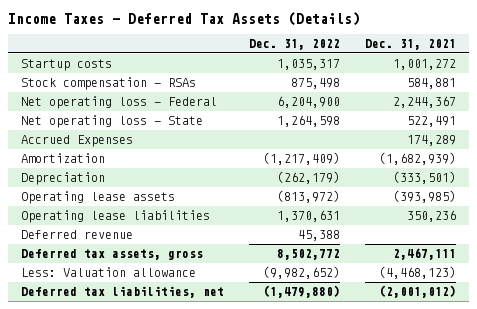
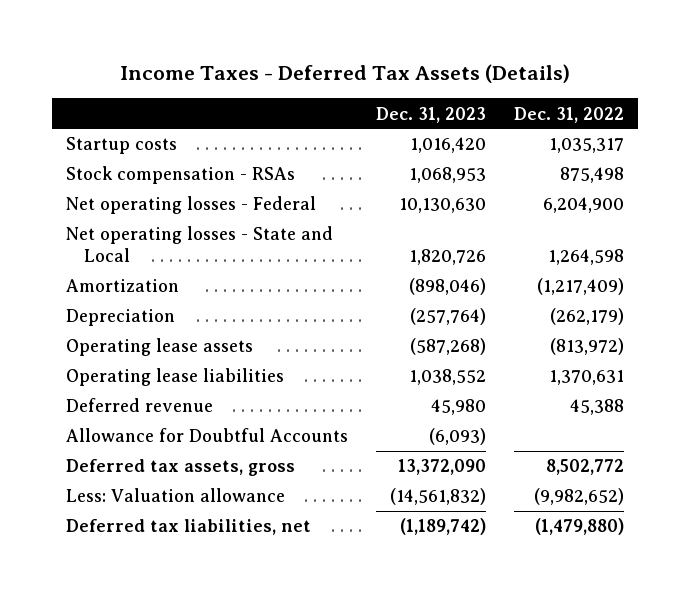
[365,38,457,50] Dec. 31, 2021 -> none
none -> [376,106,487,123] Dec. 31, 2023
[20,135,133,148] Accrued Expenses -> none
[20,96,217,110] Net operating loss - Federal -> [66,196,317,215] Net operating losses - Federal
[20,115,203,129] Net operating loss - State -> [66,226,334,263] Net operating losses - State and Local
none -> [66,428,349,443] Allowance for Doubtful Accounts

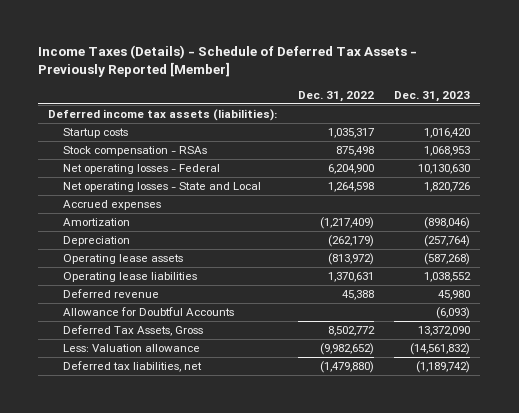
[120,64,571,84] Income Taxes - Deferred Tax Assets (Details) -> [38,45,418,78] Income Taxes (Details) - Schedule of Deferred Tax Assets - Previously Reported [Member]
none -> [48,109,278,122] Deferred income tax assets (liabilities):
none -> [62,200,161,211] Accrued expenses
[66,459,296,477] Deferred tax assets, gross -> [62,325,203,337] Deferred Tax Assets, Gross

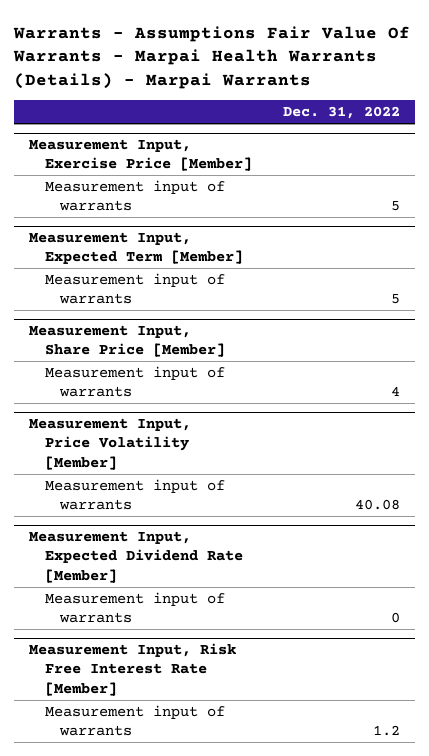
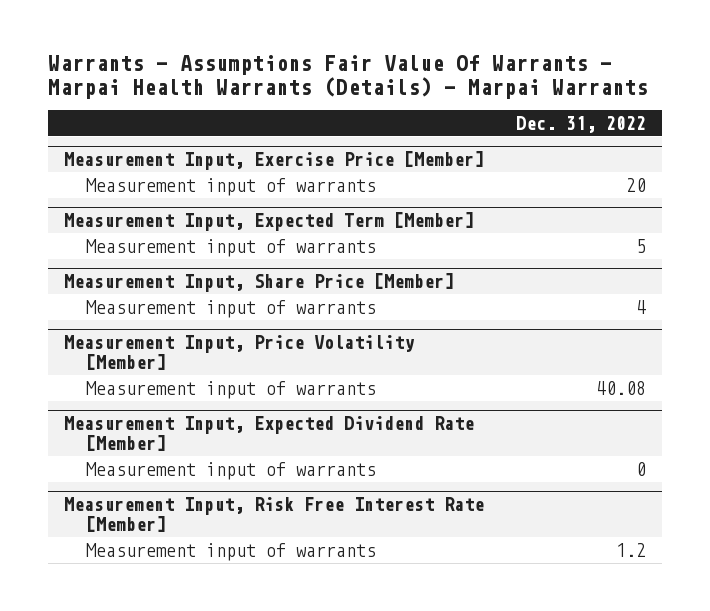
[390,200,400,211] 5 -> [626,177,647,192] 20

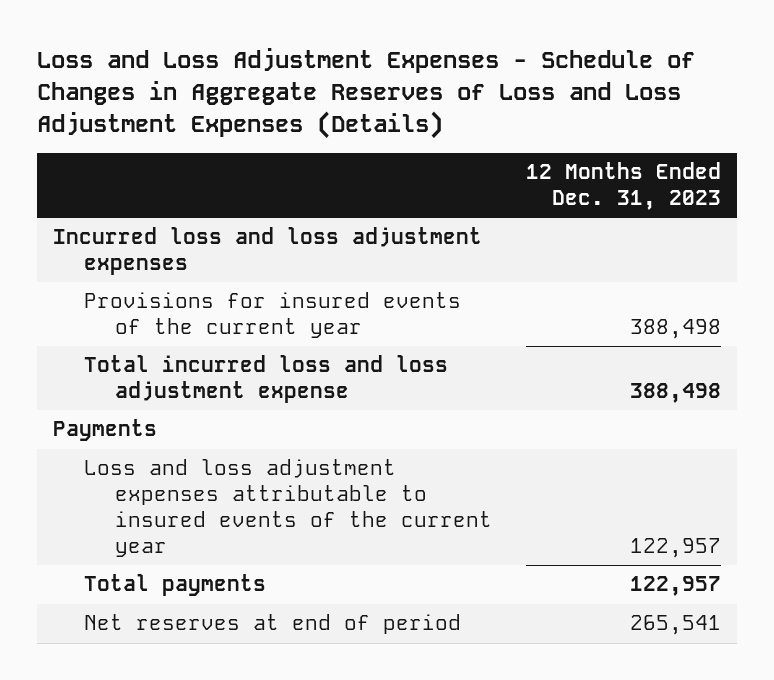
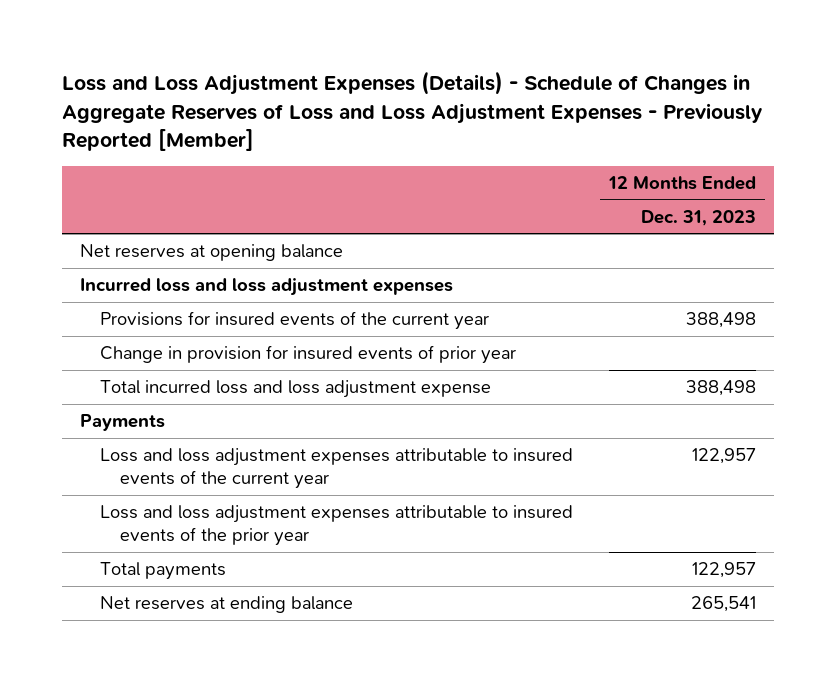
[36,48,695,140] Loss and Loss Adjustment Expenses - Schedule of Changes in Aggregate Reserves of Loss and Loss Adjustment Expenses (Details) -> [61,71,763,152] Loss and Loss Adjustment Expenses (Details) - Schedule of Changes in Aggregate Reserves of Loss and Loss Adjustment Expenses - Previously Reported [Member]
none -> [79,244,343,262] Net reserves at opening balance
none -> [100,345,517,365] Change in provision for insured events of prior year
none -> [100,505,574,547] Loss and loss adjustment expenses attributable to insured events of the prior year
[84,614,462,635] Net reserves at end of period -> [100,596,354,614] Net reserves at ending balance

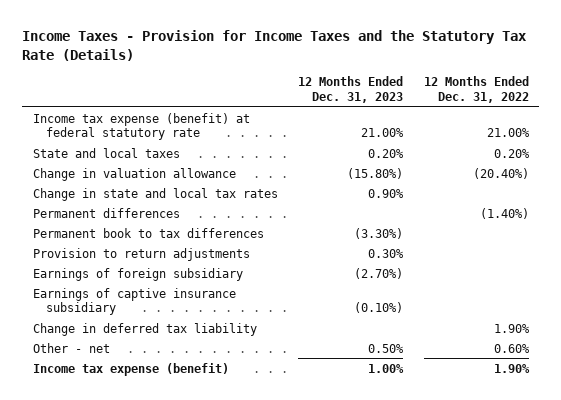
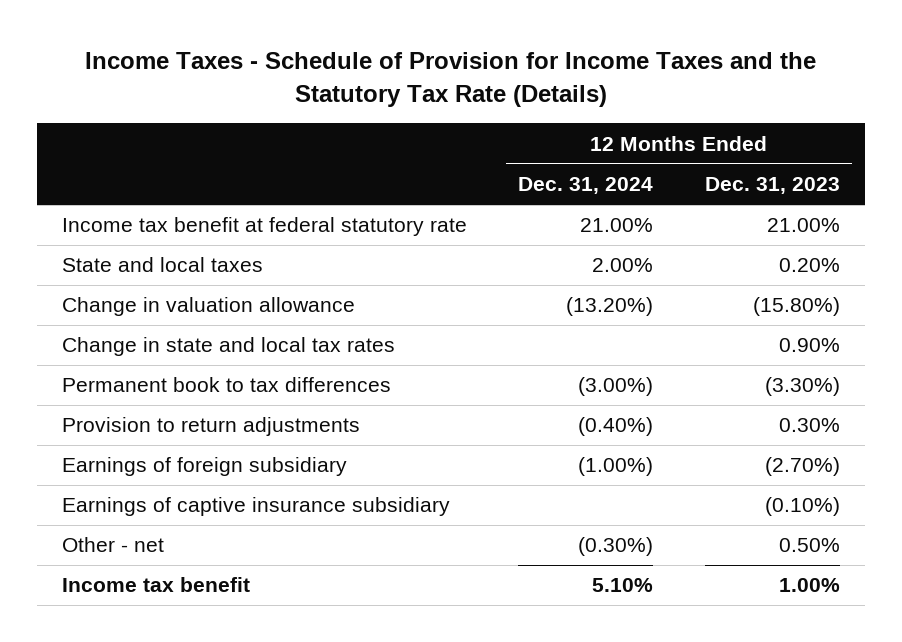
[22,30,528,61] Income Taxes - Provision for Income Taxes and the Statutory Tax Rate (Details) -> [84,52,816,108] Income Taxes - Schedule of Provision for Income Taxes and the Statutory Tax Rate (Details)
[423,76,529,104] 12 Months Ended Dec. 31, 2022 -> none
none -> [518,177,654,195] Dec. 31, 2024
[32,112,250,141] Income tax expense (benefit) at federal statutory rate -> [62,217,468,237] Income tax benefit at federal statutory rate
[32,207,180,218] Permanent differences -> none
[32,322,257,336] Change in deferred tax liability -> none
[32,362,229,376] Income tax expense (benefit) -> [62,577,251,593] Income tax benefit

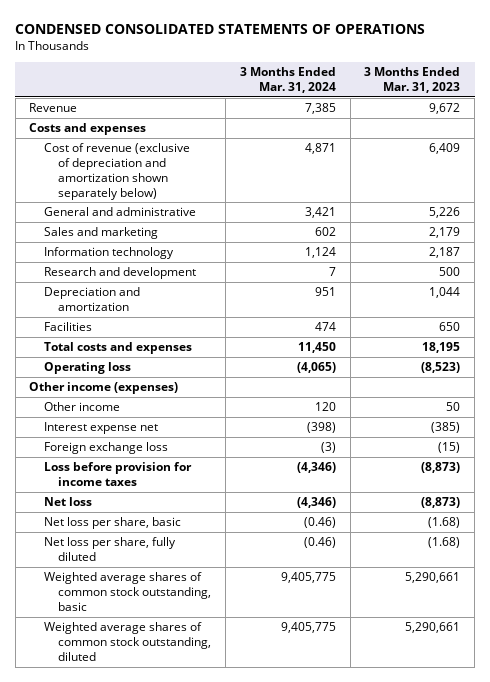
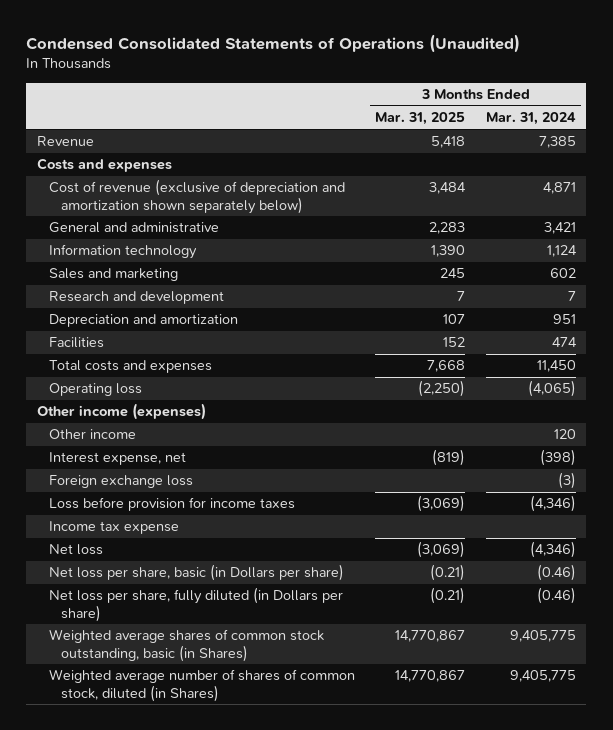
[15,23,426,34] CONDENSED CONSOLIDATED STATEMENTS OF OPERATIONS -> [26,33,521,53] Condensed Consolidated Statements of Operations (Unaudited)
[364,67,461,94] 3 Months Ended Mar. 31, 2023 -> none
none -> [375,112,466,126] Mar. 31, 2025
[43,227,158,240] Sales and marketing -> [48,268,178,282] Sales and marketing
[43,422,158,435] Interest expense net -> [48,452,186,466] Interest expense, net
none -> [48,521,179,535] Income tax expense
[43,517,181,530] Net loss per share, basic -> [48,564,344,582] Net loss per share, basic (in Dollars per share)
[43,537,176,562] Net loss per share, fully diluted -> [48,587,343,622] Net loss per share, fully diluted (in Dollars per share)
[43,572,212,611] Weighted average shares of common stock outstanding, basic -> [48,629,324,662] Weighted average shares of common stock outstanding, basic (in Shares)
[43,622,212,661] Weighted average shares of common stock outstanding, diluted -> [48,669,355,702] Weighted average number of shares of common stock, diluted (in Shares)

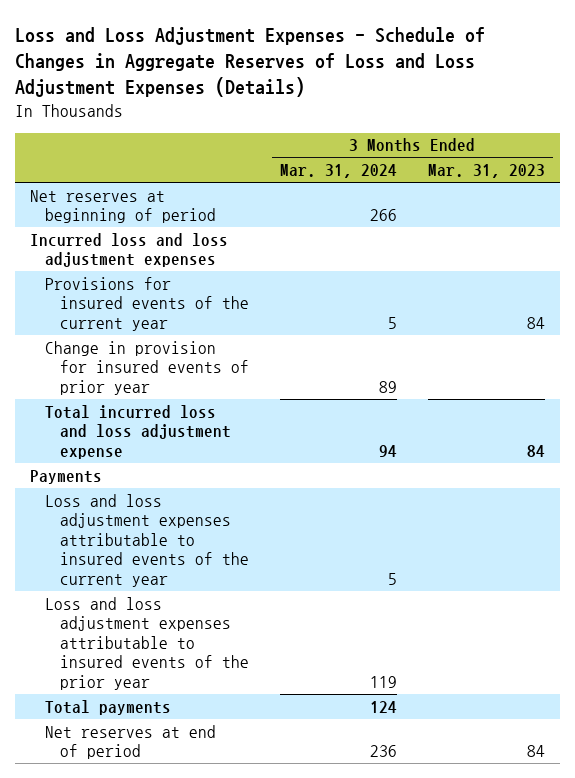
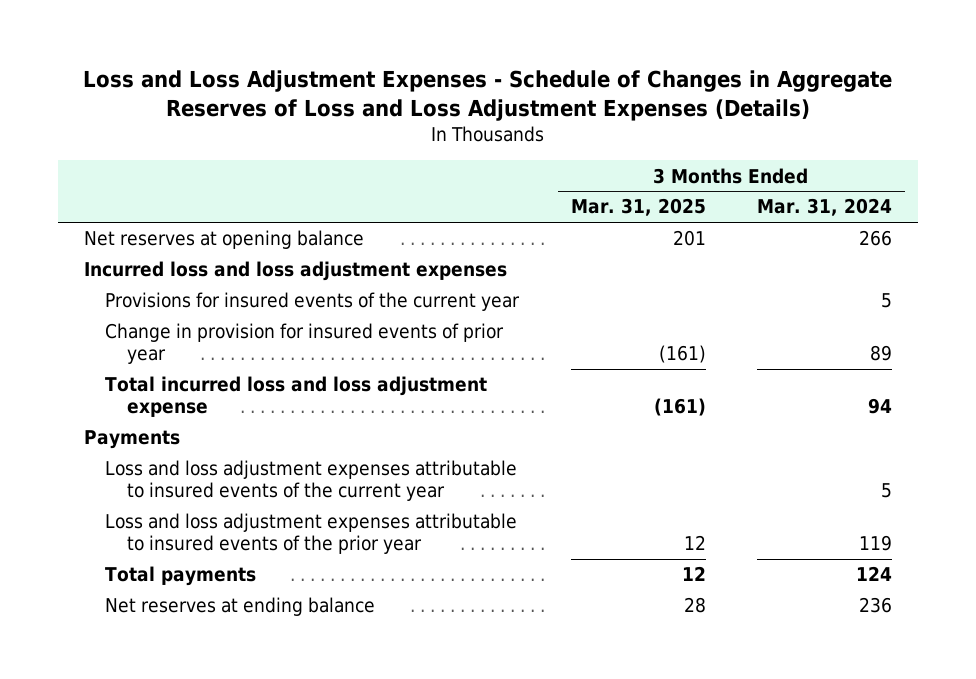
[427,164,545,179] Mar. 31, 2023 -> none
none -> [570,198,706,217] Mar. 31, 2025
[29,189,217,224] Net reserves at beginning of period -> [83,230,364,250] Net reserves at opening balance
[45,724,217,760] Net reserves at end of period -> [105,597,376,617] Net reserves at ending balance

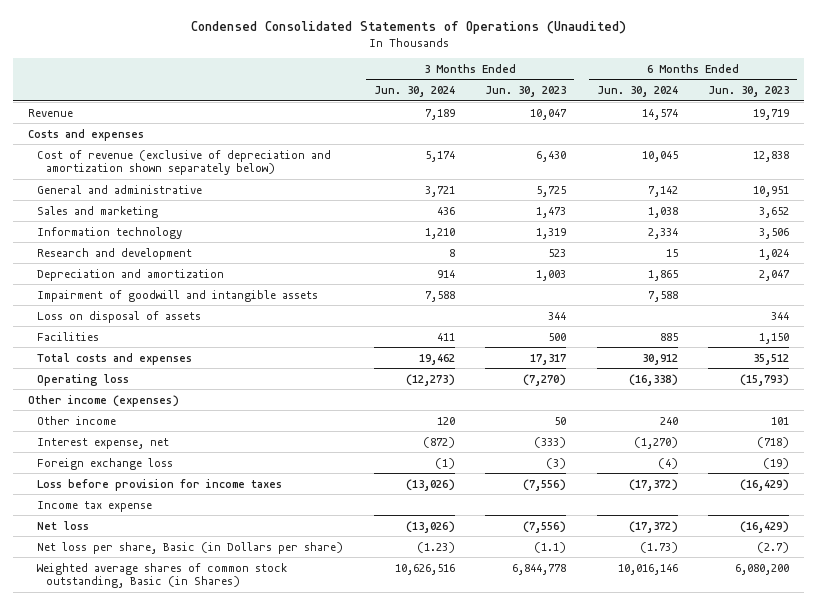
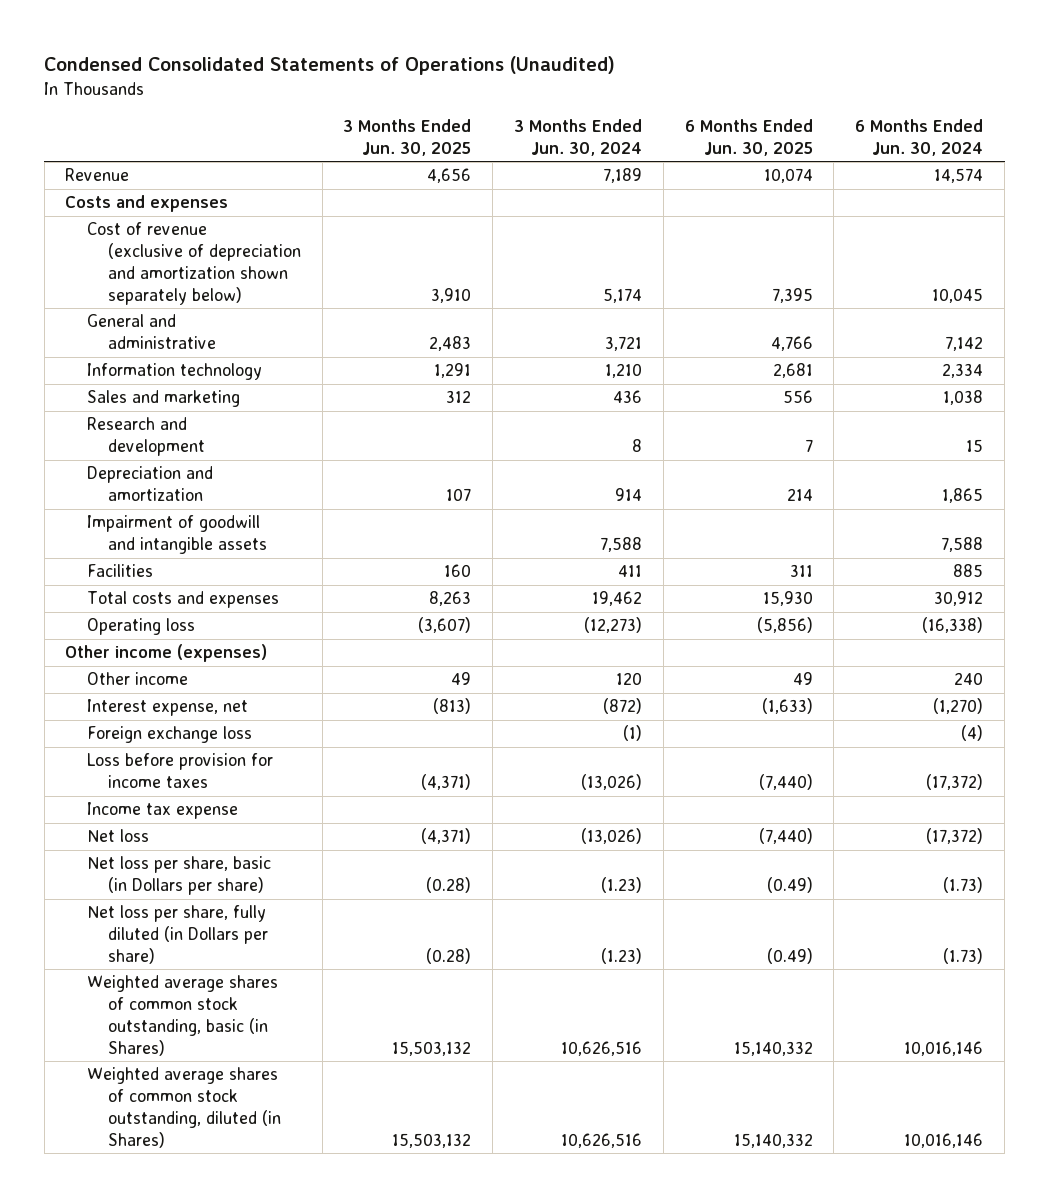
[485,86,567,98] Jun. 30, 2023 -> none
[708,86,790,98] Jun. 30, 2023 -> none
none -> [343,119,472,156] 3 Months Ended Jun. 30, 2025
none -> [684,119,813,156] 6 Months Ended Jun. 30, 2025
[37,205,159,218] Sales and marketing -> [86,390,240,408] Sales and marketing
[37,310,202,323] Loss on disposal of assets -> none
[37,541,344,554] Net loss per share, Basic (in Dollars per share) -> [86,856,271,896] Net loss per share, basic (in Dollars per share)
none -> [86,905,268,964] Net loss per share, fully diluted (in Dollars per share)
[37,562,288,589] Weighted average shares of common stock outstanding, Basic (in Shares) -> [86,975,278,1056] Weighted average shares of common stock outstanding, basic (in Shares)
none -> [86,1067,281,1148] Weighted average shares of common stock outstanding, diluted (in Shares)

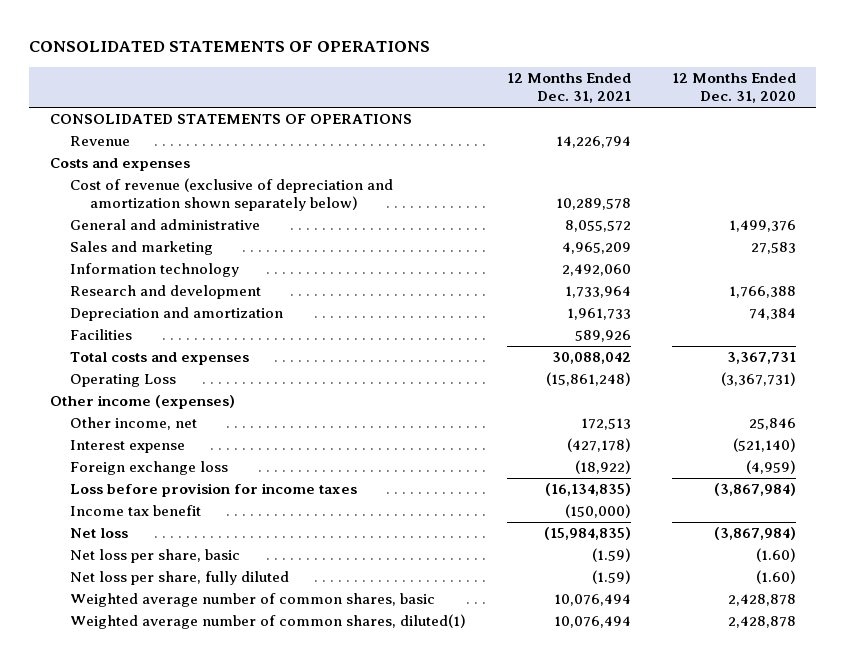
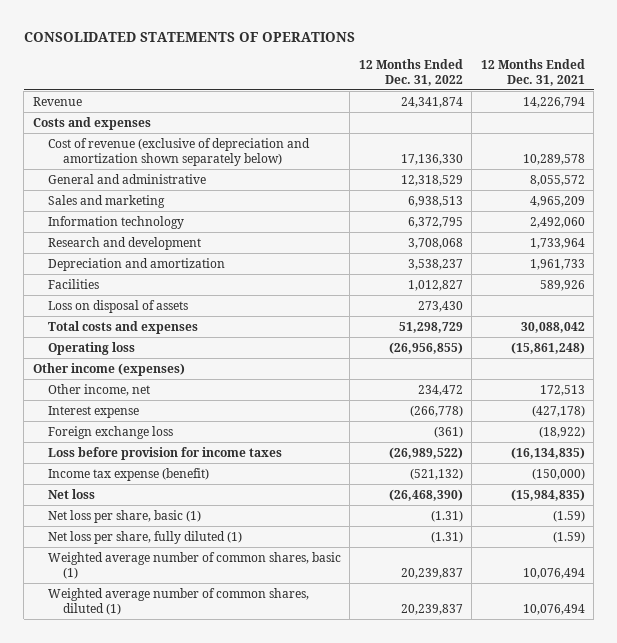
[671,73,796,104] 12 Months Ended Dec. 31, 2020 -> none
none -> [358,58,463,86] 12 Months Ended Dec. 31, 2022
[49,114,412,125] CONSOLIDATED STATEMENTS OF OPERATIONS -> none
none -> [47,299,188,313] Loss on disposal of assets
[69,374,176,388] Operating Loss -> [47,341,135,355] Operating loss
[69,505,201,517] Income tax benefit -> [47,467,209,481] Income tax expense (benefit)
[69,549,240,564] Net loss per share, basic -> [47,509,201,523] Net loss per share, basic (1)
[69,571,289,586] Net loss per share, fully diluted -> [47,530,242,544] Net loss per share, fully diluted (1)
[69,593,435,608] Weighted average number of common shares, basic -> [47,551,341,579] Weighted average number of common shares, basic (1)
[69,614,466,630] Weighted average number of common shares, diluted(1) -> [47,587,309,615] Weighted average number of common shares, diluted (1)

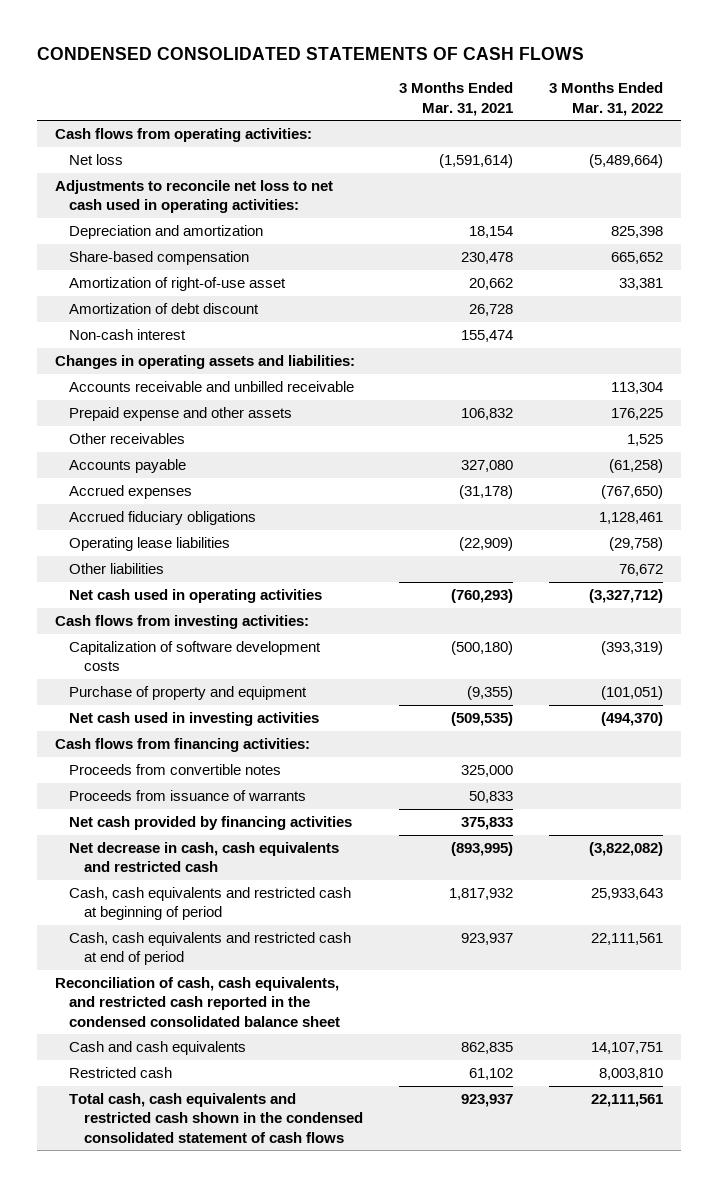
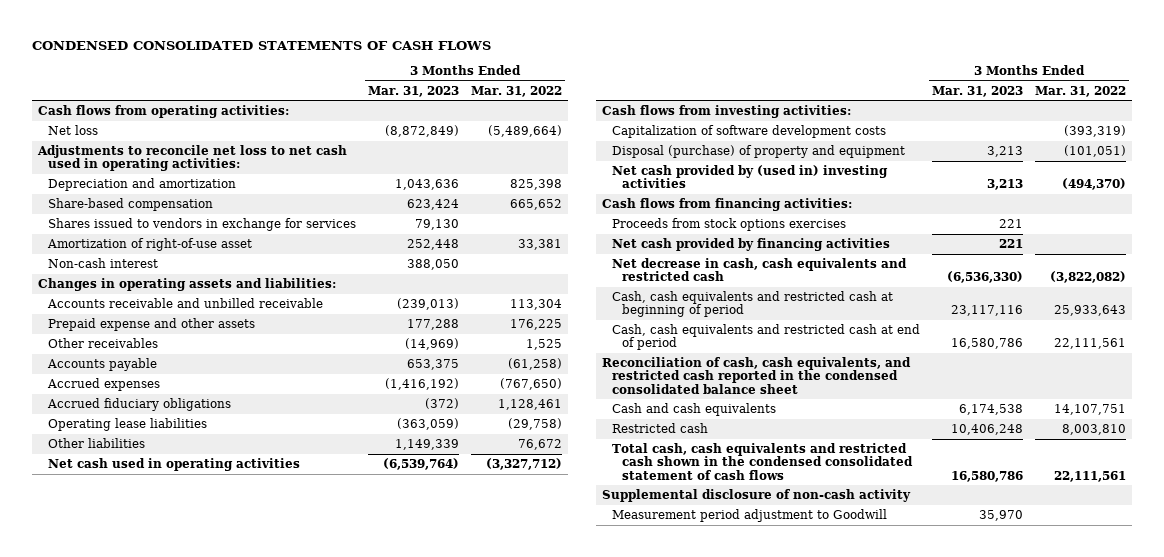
[398,82,513,116] 3 Months Ended Mar. 31, 2021 -> none
none -> [368,85,460,97] Mar. 31, 2023
none -> [48,217,357,231] Shares issued to vendors in exchange for services
[69,302,260,314] Amortization of debt discount -> none
[69,685,308,700] Purchase of property and equipment -> [612,144,906,158] Disposal (purchase) of property and equipment
[69,711,320,726] Net cash used in investing activities -> [612,164,889,189] Net cash provided by (used in) investing activities
[69,763,282,775] Proceeds from convertible notes -> none
[69,789,307,801] Proceeds from issuance of warrants -> none
none -> [612,217,847,231] Proceeds from stock options exercises
none -> [602,488,912,502] Supplemental disclosure of non-cash activity
none -> [612,508,888,522] Measurement period adjustment to Goodwill

